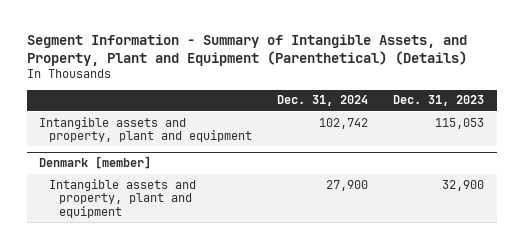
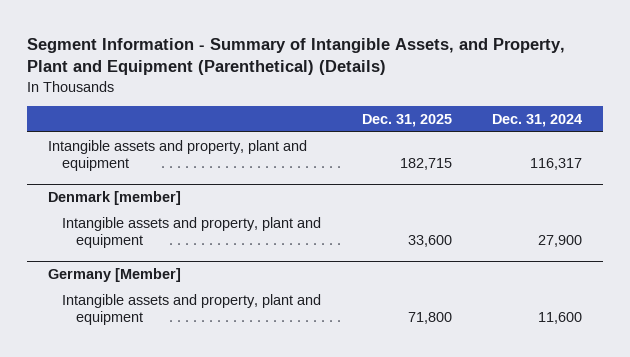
[393,95,485,107] Dec. 31, 2023 -> none
none -> [361,114,452,128] Dec. 31, 2025
[318,117,368,129] 102,742 -> [530,158,583,171] 116,317
none -> [47,268,181,283] Germany [Member]
none -> [61,293,321,326] Intangible assets and property, plant and equipment

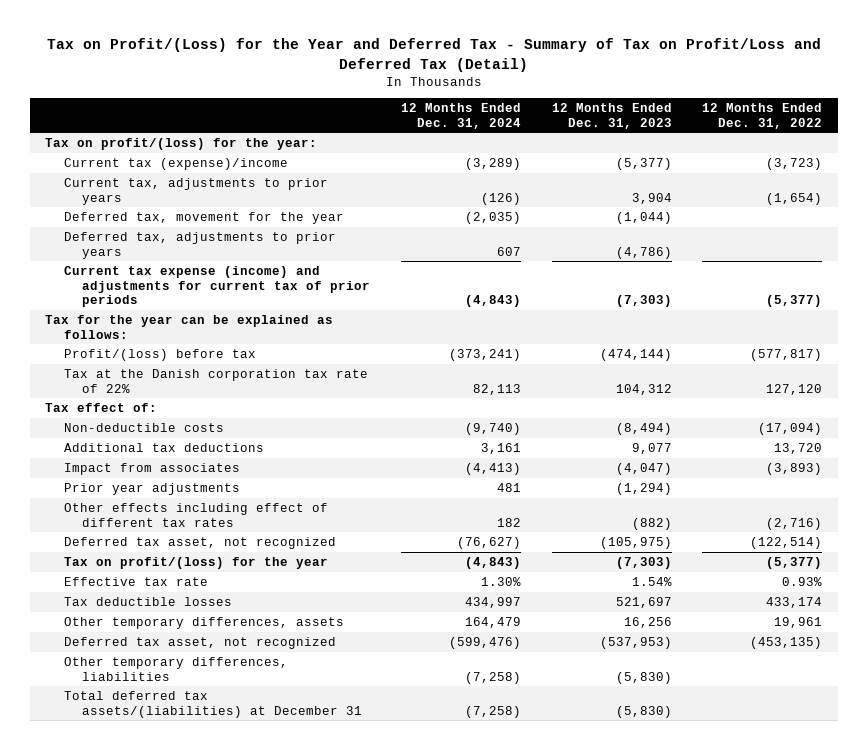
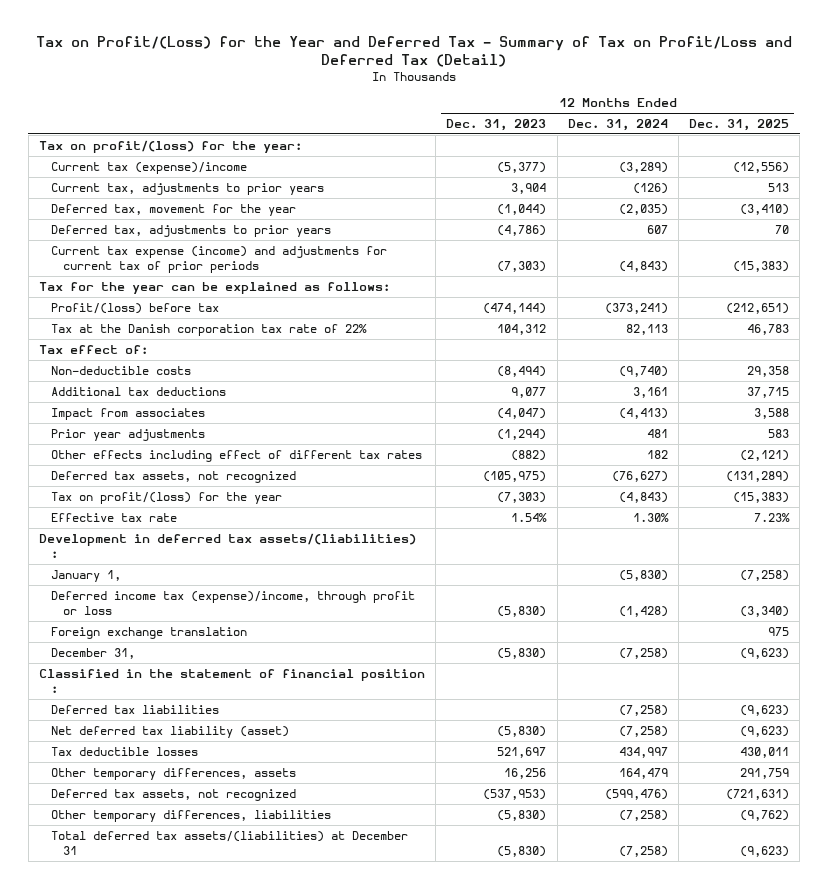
[702,103,823,129] 12 Months Ended Dec. 31, 2022 -> none
none -> [689,118,790,131] Dec. 31, 2025
[63,537,336,550] Deferred tax asset, not recognized -> [51,470,297,483] Deferred tax assets, not recognized
none -> [38,532,416,558] Development in deferred tax assets/(liabilities) :
none -> [51,569,122,582] January 1,
none -> [51,590,416,615] Deferred income tax (expense)/income, through profit or loss
none -> [51,626,248,639] Foreign exchange translation
none -> [51,647,136,659] December 31,
none -> [38,668,425,693] Classified in the statement of financial position :
none -> [51,704,220,714] Deferred tax liabilities
none -> [51,725,290,738] Net deferred tax liability (asset)
[63,637,336,650] Deferred tax asset, not recognized -> [51,788,297,801] Deferred tax assets, not recognized

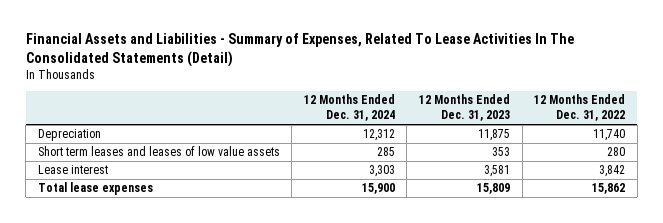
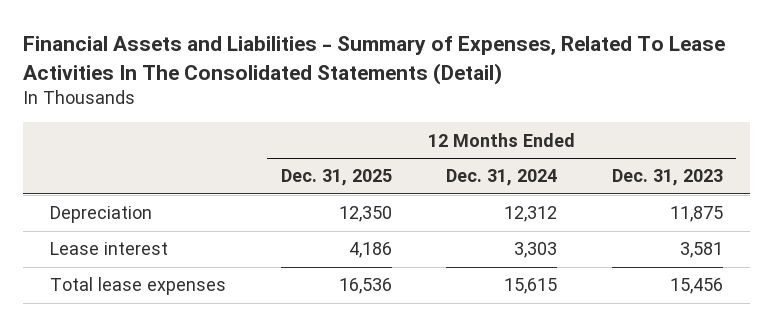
[534,94,626,122] 12 Months Ended Dec. 31, 2022 -> none
none -> [280,169,392,187] Dec. 31, 2025
[37,146,280,157] Short term leases and leases of low value assets -> none
[361,183,395,195] 15,900 -> [504,278,558,295] 15,615
[477,183,511,195] 15,809 -> [669,278,723,295] 15,456

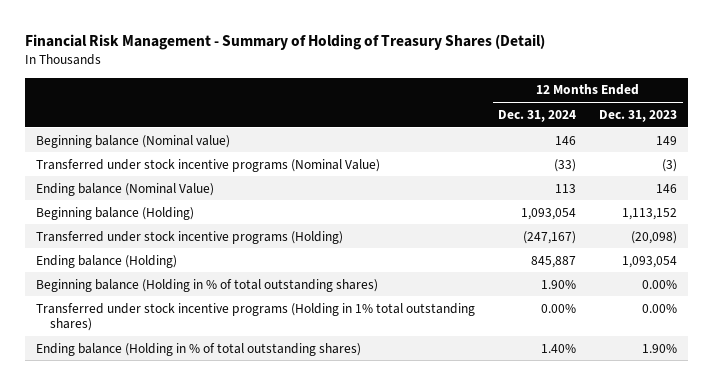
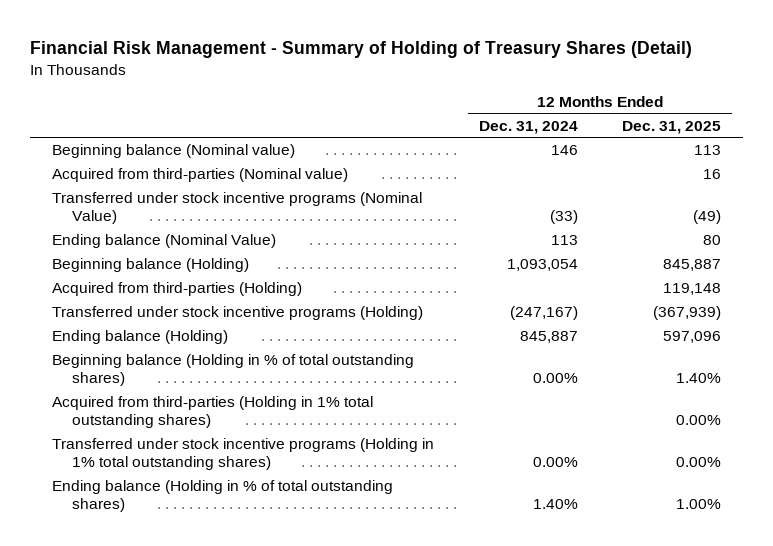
[598,109,677,122] Dec. 31, 2023 -> none
none -> [621,120,721,134] Dec. 31, 2025
none -> [52,168,349,183] Acquired from third-parties (Nominal value)
none -> [52,282,303,297] Acquired from third-parties (Holding)
[541,279,577,289] 1.90% -> [532,373,578,384] 0.00%
none -> [52,396,374,429] Acquired from third-parties (Holding in 1% total outstanding shares)

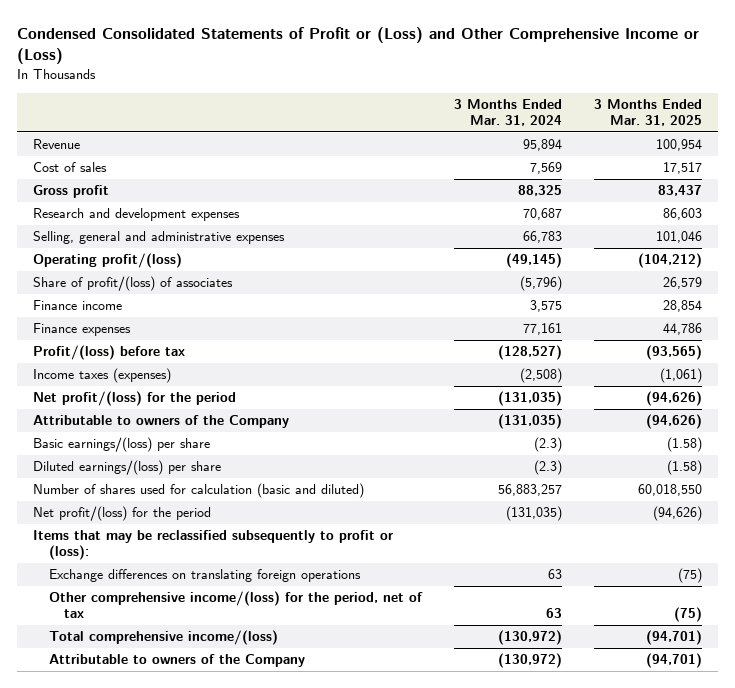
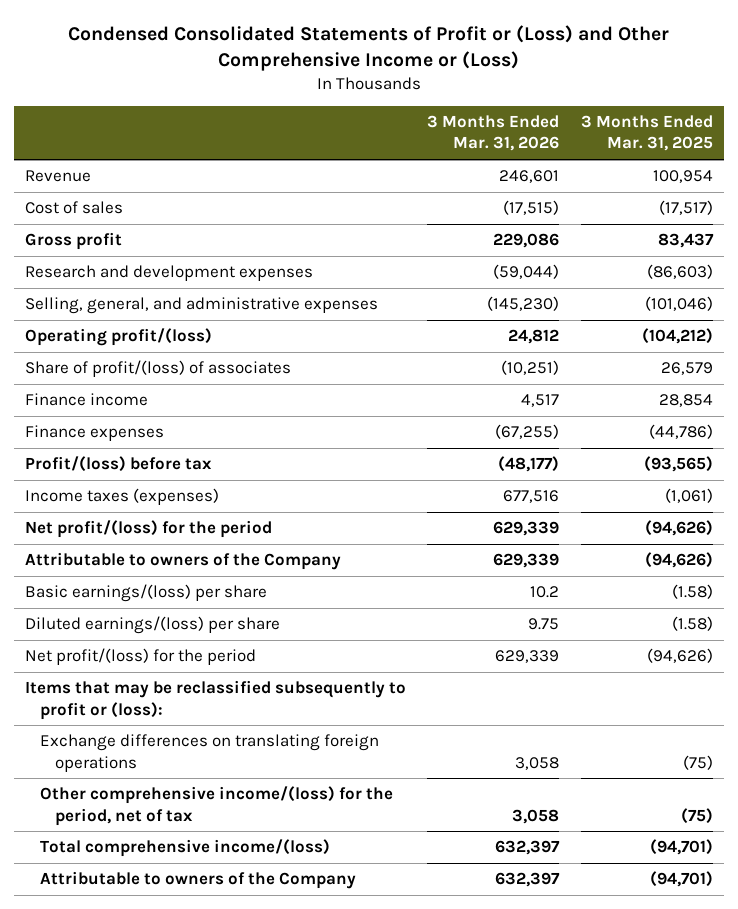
[453,98,562,127] 3 Months Ended Mar. 31, 2024 -> none
none -> [427,114,560,152] 3 Months Ended Mar. 31, 2026
[663,162,703,175] 17,517 -> [658,200,713,216] (17,517)
[663,208,703,221] 86,603 -> [646,264,713,280] (86,603)
[33,231,286,245] Selling, general and administrative expenses -> [25,297,379,315] Selling, general, and administrative expenses
[656,231,703,244] 101,046 -> [644,296,713,312] (101,046)
[663,323,703,336] 44,786 -> [648,424,713,440] (44,786)
[33,483,365,499] Number of shares used for calculation (basic and diluted) -> none

